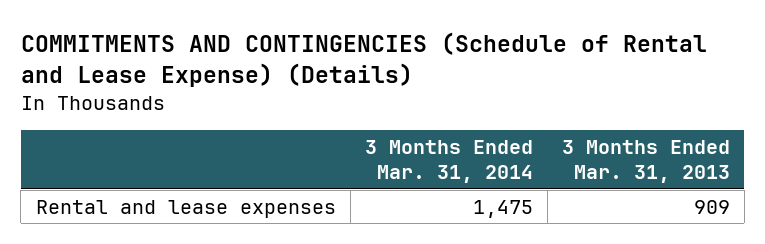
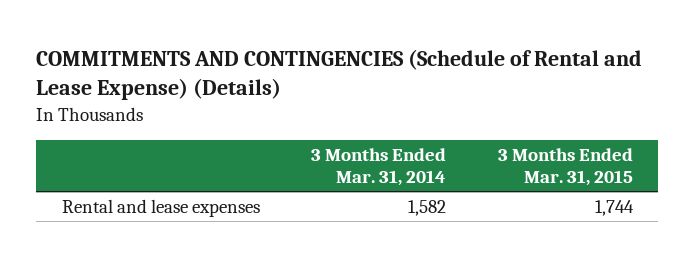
[561,140,730,184] 3 Months Ended Mar. 31, 2013 -> none
none -> [497,147,633,187] 3 Months Ended Mar. 31, 2015
[472,199,533,218] 1,475 -> [408,199,447,216] 1,582

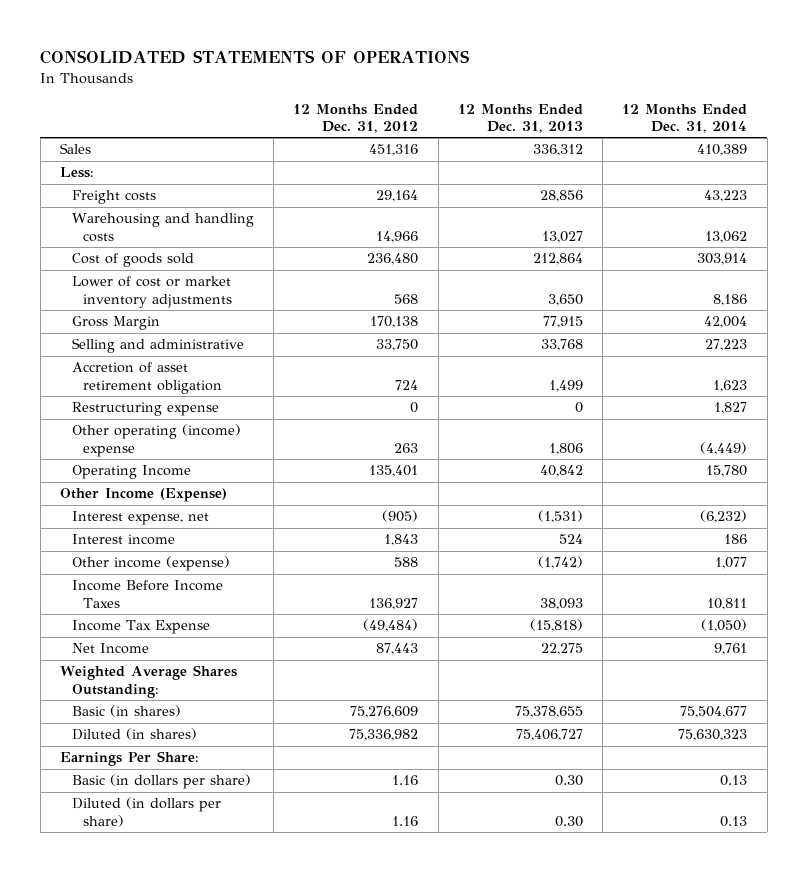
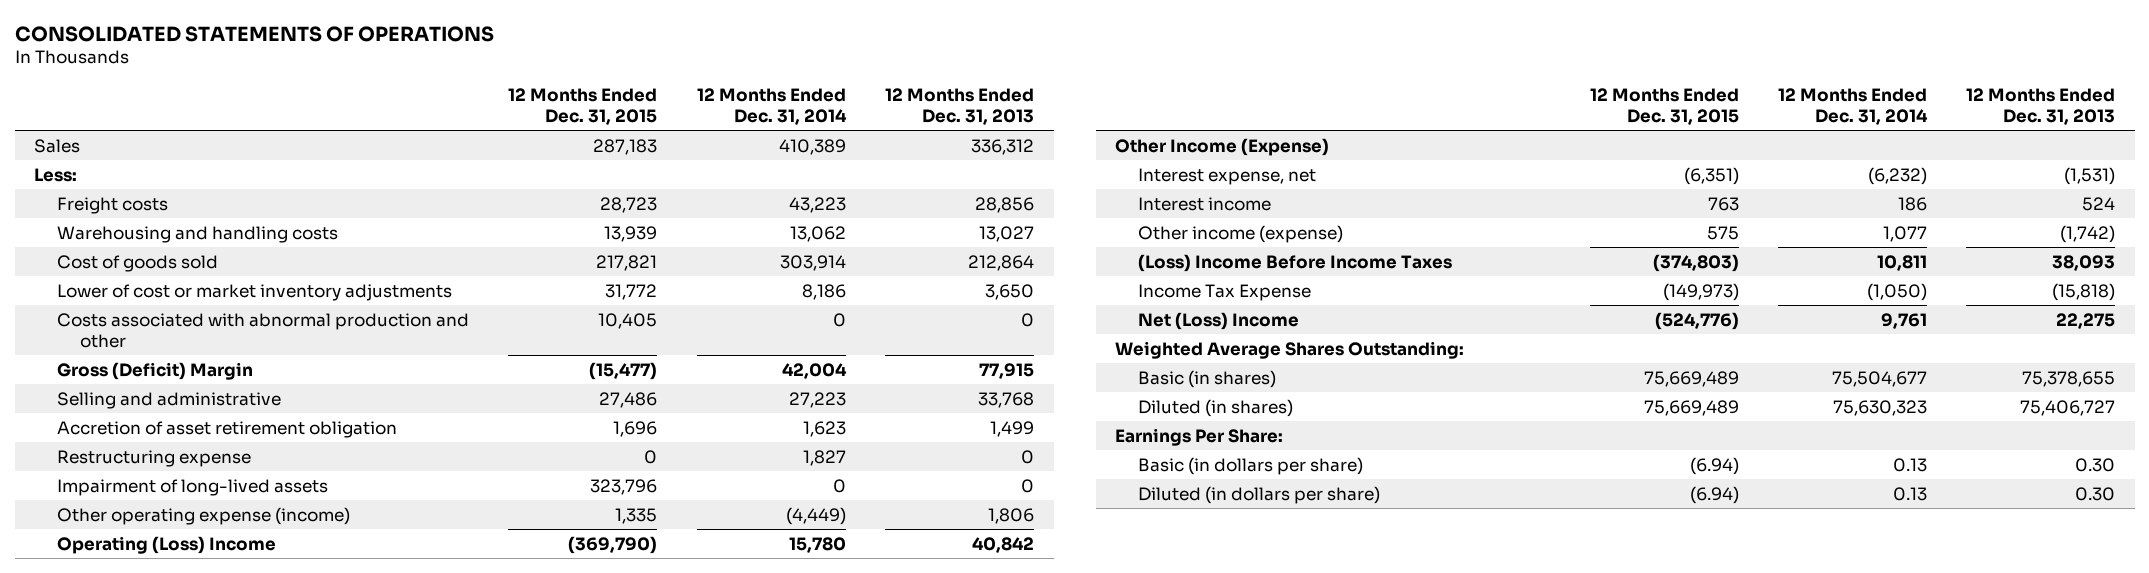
[293,104,419,134] 12 Months Ended Dec. 31, 2012 -> none
none -> [508,87,658,125] 12 Months Ended Dec. 31, 2015
none -> [57,312,470,348] Costs associated with abnormal production and other
[71,316,160,331] Gross Margin -> [57,361,254,380] Gross (Deficit) Margin
none -> [57,478,329,496] Impairment of long-lived assets
[71,424,241,457] Other operating (income) expense -> [57,506,351,525] Other operating expense (income)
[71,465,191,480] Operating Income -> [57,535,277,554] Operating (Loss) Income
[71,580,223,608] Income Before Income Taxes -> [1138,253,1453,272] (Loss) Income Before Income Taxes
[71,643,149,655] Net Income -> [1138,311,1300,330] Net (Loss) Income

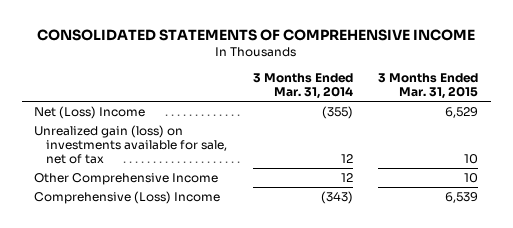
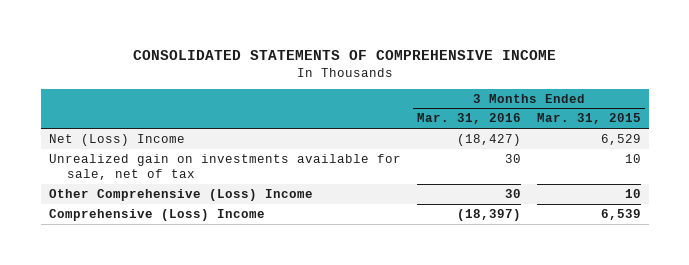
[252,72,353,100] 3 Months Ended Mar. 31, 2014 -> none
none -> [416,113,521,125] Mar. 31, 2016
[34,124,228,165] Unrealized gain (loss) on investments available for sale, net of tax -> [48,153,401,180] Unrealized gain on investments available for sale, net of tax
[34,172,219,185] Other Comprehensive Income -> [48,188,313,201] Other Comprehensive (Loss) Income

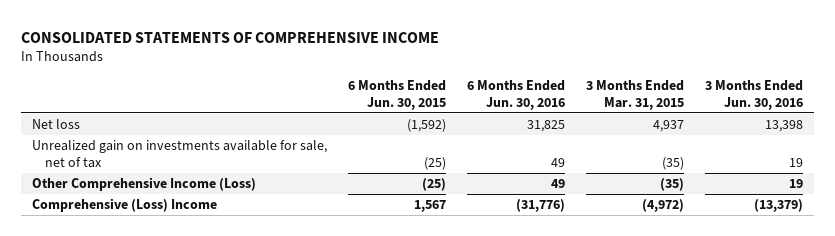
[416,113,521,125] Mar. 31, 2016 -> none
none -> [347,80,446,111] 6 Months Ended Jun. 30, 2015
none -> [466,80,565,111] 6 Months Ended Jun. 30, 2016
none -> [705,80,804,111] 3 Months Ended Jun. 30, 2016
[48,133,185,146] Net (Loss) Income -> [31,119,80,130] Net loss
[600,133,641,145] 6,529 -> [653,120,685,133] 4,937
[624,153,641,163] 10 -> [662,156,685,170] (35)
[48,188,313,201] Other Comprehensive (Loss) Income -> [31,177,256,192] Other Comprehensive Income (Loss)
[624,188,641,198] 10 -> [660,178,685,192] (35)
[600,208,641,220] 6,539 -> [642,199,685,213] (4,972)

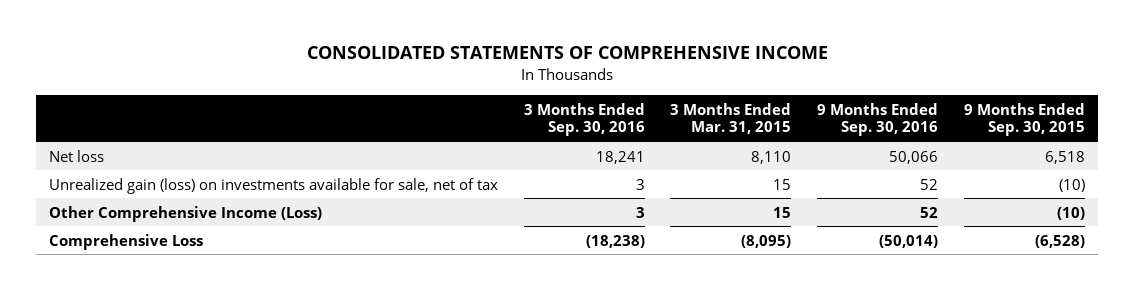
[347,80,446,111] 6 Months Ended Jun. 30, 2015 -> none
[466,80,565,111] 6 Months Ended Jun. 30, 2016 -> none
[705,80,804,111] 3 Months Ended Jun. 30, 2016 -> none
none -> [523,102,645,137] 3 Months Ended Sep. 30, 2016
none -> [817,102,939,137] 9 Months Ended Sep. 30, 2016
none -> [964,102,1086,137] 9 Months Ended Sep. 30, 2015
[653,120,685,133] 4,937 -> [751,150,792,164] 8,110
[31,140,327,168] Unrealized gain on investments available for sale, net of tax -> [48,177,498,194] Unrealized gain (loss) on investments available for sale, net of tax
[662,156,685,170] (35) -> [773,178,792,190] 15
[660,178,685,192] (35) -> [773,206,792,218] 15
[31,198,217,213] Comprehensive (Loss) Income -> [48,233,203,250] Comprehensive Loss
[642,199,685,213] (4,972) -> [741,234,792,248] (8,095)

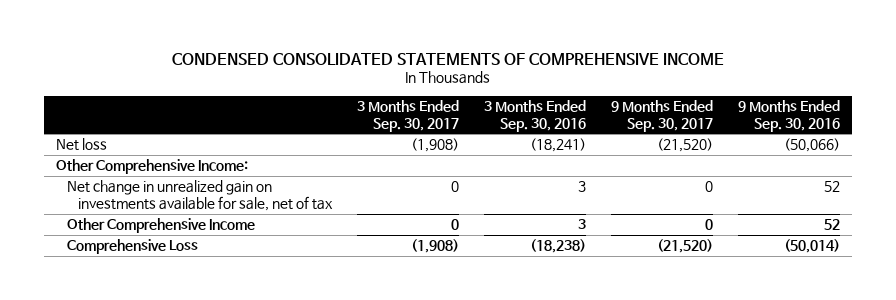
[306,46,828,60] CONSOLIDATED STATEMENTS OF COMPREHENSIVE INCOME -> [172,52,725,65] CONDENSED CONSOLIDATED STATEMENTS OF COMPREHENSIVE INCOME
[670,102,792,135] 3 Months Ended Mar. 31, 2015 -> none
[964,102,1086,137] 9 Months Ended Sep. 30, 2015 -> none
none -> [356,99,459,132] 3 Months Ended Sep. 30, 2017
none -> [610,99,713,132] 9 Months Ended Sep. 30, 2017
[595,150,645,164] 18,241 -> [529,138,586,153] (18,241)
[889,150,939,164] 50,066 -> [783,138,840,153] (50,066)
none -> [56,159,249,175] Other Comprehensive Income:
[48,177,498,194] Unrealized gain (loss) on investments available for sale, net of tax -> [67,180,333,212] Net change in unrealized gain on investments available for sale, net of tax
[48,205,322,222] Other Comprehensive Income (Loss) -> [67,218,256,234] Other Comprehensive Income

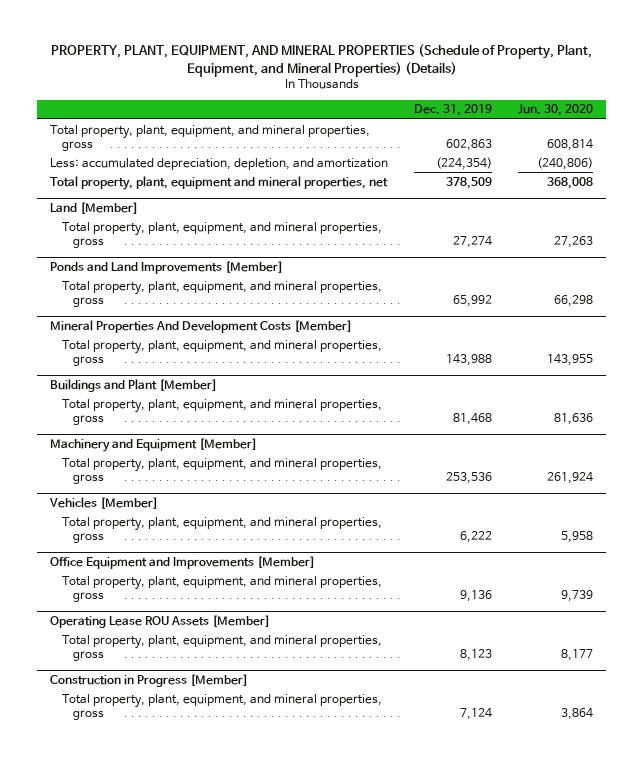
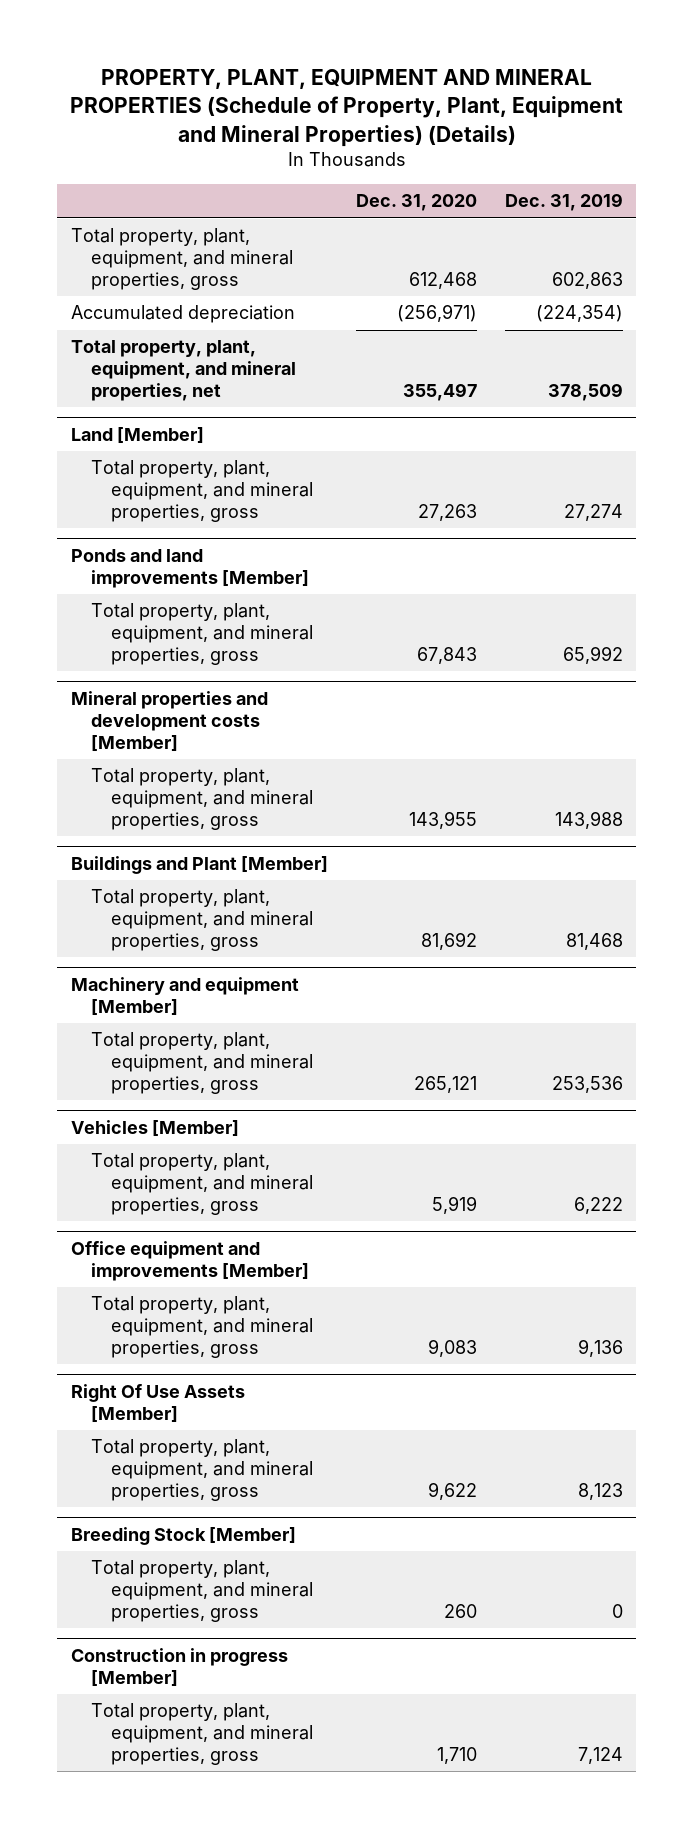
[50,43,592,77] PROPERTY, PLANT, EQUIPMENT, AND MINERAL PROPERTIES (Schedule of Property, Plant, Equipment, and Mineral Properties) (Details) -> [69,69,623,147] PROPERTY, PLANT, EQUIPMENT AND MINERAL PROPERTIES (Schedule of Property, Plant, Equipment and Mineral Properties) (Details)
[518,104,594,117] Jun. 30, 2020 -> none
none -> [355,194,477,212] Dec. 31, 2020
[50,157,389,170] Less: accumulated depreciation, depletion, and amortization -> [71,305,296,324] Accumulated depreciation
[50,175,389,190] Total property, plant, equipment and mineral properties, net -> [71,340,297,402] Total property, plant, equipment, and mineral properties, net
[50,260,284,274] Ponds and Land Improvements [Member] -> [71,549,310,589] Ponds and land improvements [Member]
[50,319,353,333] Mineral Properties And Development Costs [Member] -> [71,691,269,753] Mineral properties and development costs [Member]
[50,437,258,452] Machinery and Equipment [Member] -> [71,977,300,1017] Machinery and equipment [Member]
[50,555,316,569] Office Equipment and Improvements [Member] -> [71,1241,310,1282] Office equipment and improvements [Member]
[50,614,271,628] Operating Lease ROU Assets [Member] -> [71,1384,246,1424] Right Of Use Assets [Member]
none -> [71,1527,297,1546] Breeding Stock [Member]
none -> [91,1560,313,1623] Total property, plant, equipment, and mineral properties, gross
[50,673,249,687] Construction in Progress [Member] -> [71,1648,289,1688] Construction in progress [Member]

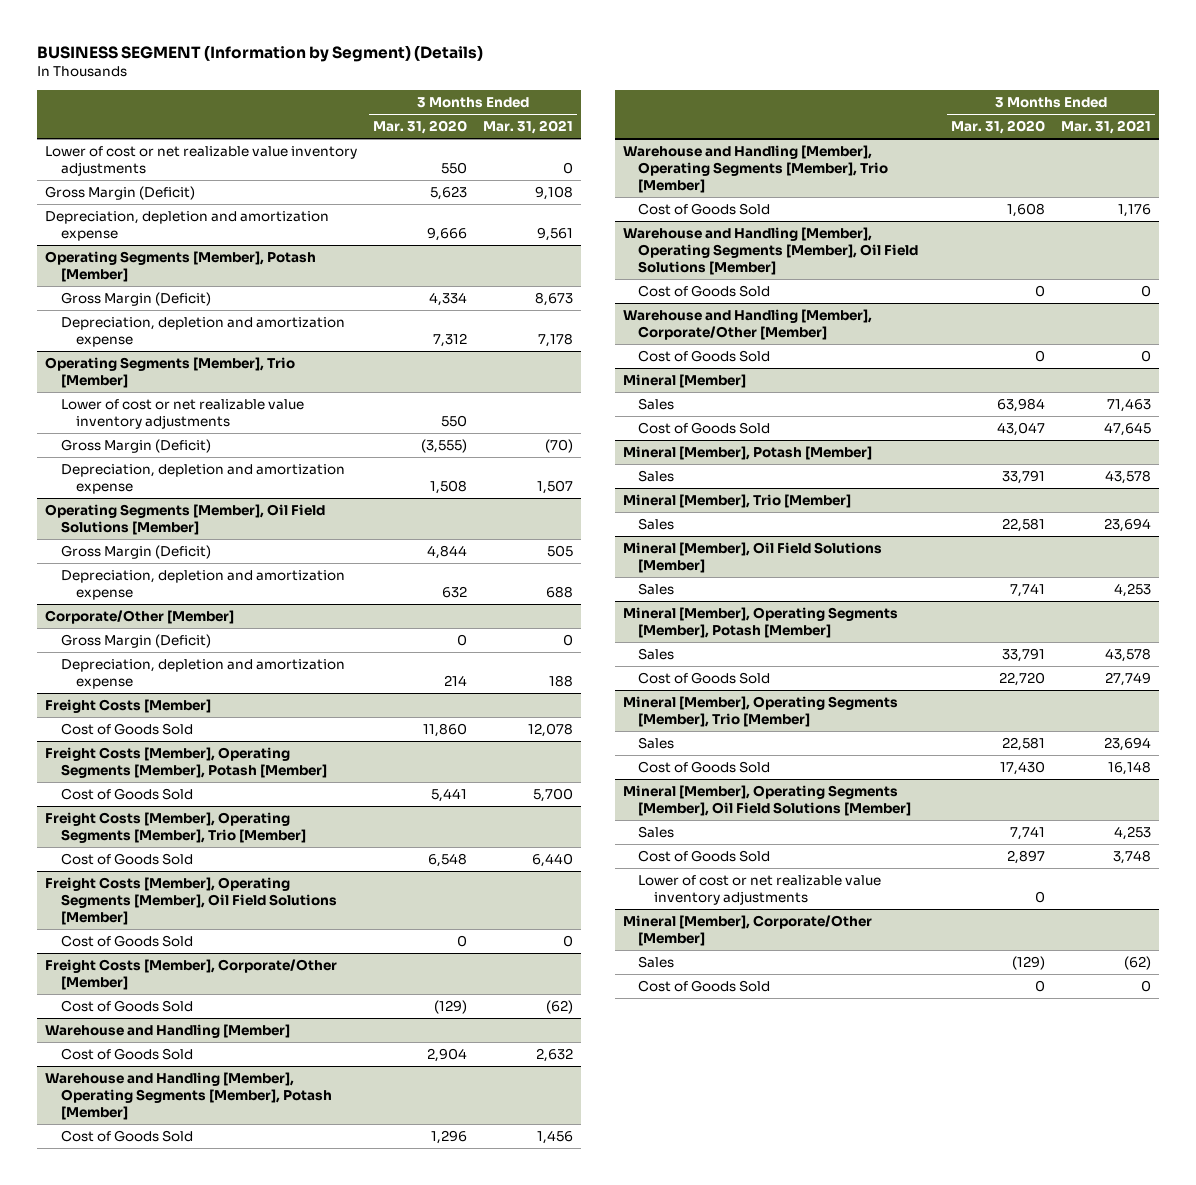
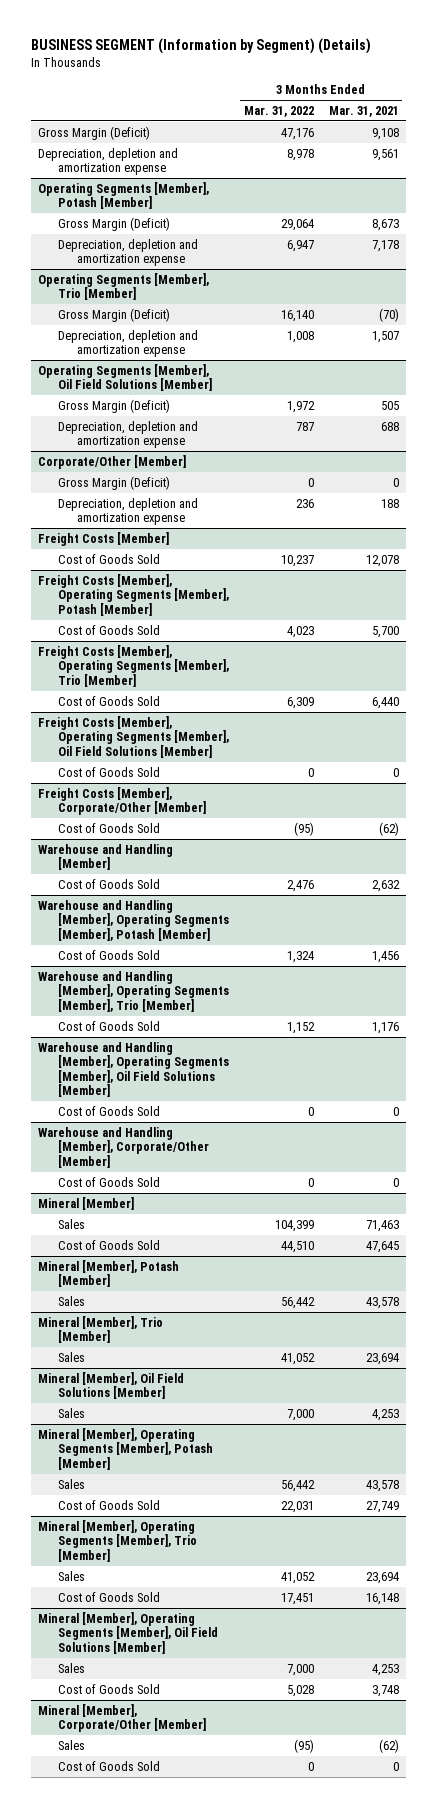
[372,120,467,135] Mar. 31, 2020 -> none
none -> [243,105,314,117] Mar. 31, 2022
[44,146,357,176] Lower of cost or net realizable value inventory adjustments -> none
[60,399,304,429] Lower of cost or net realizable value inventory adjustments -> none
[638,875,882,905] Lower of cost or net realizable value inventory adjustments -> none

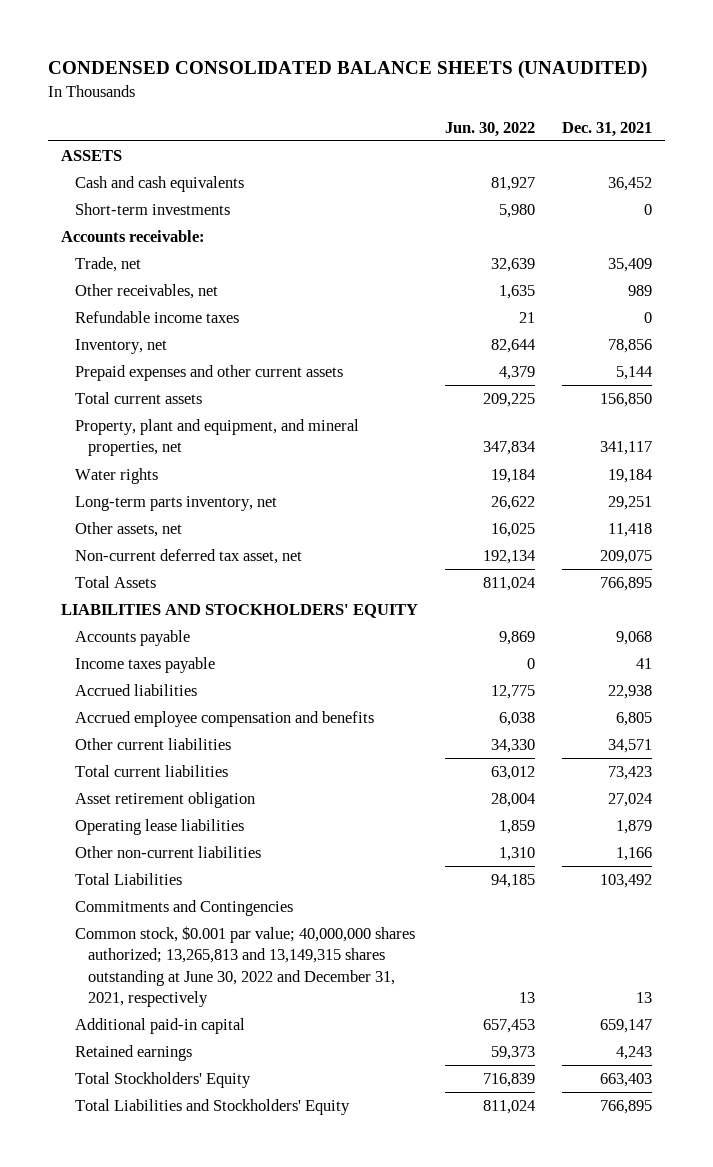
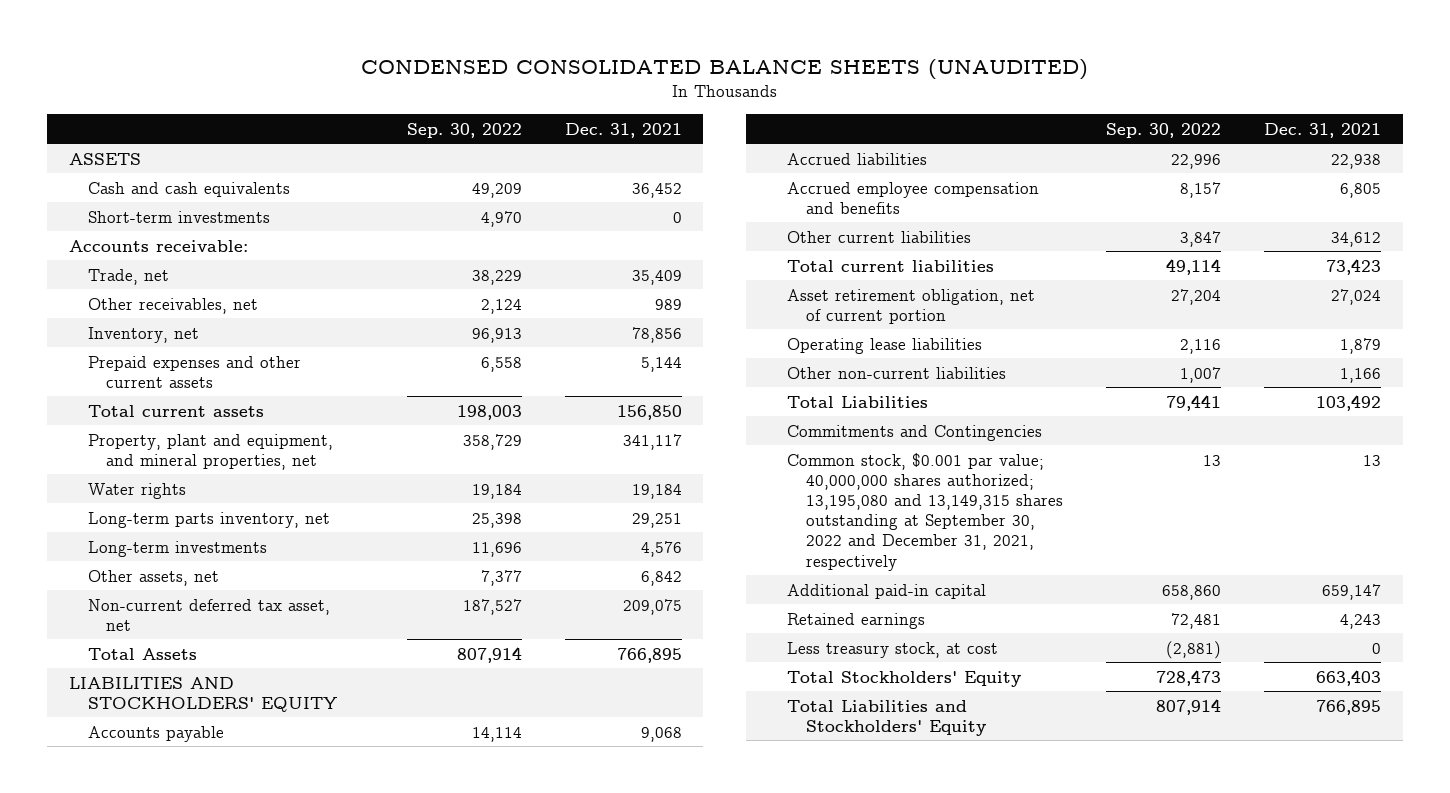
[445,121,536,137] Jun. 30, 2022 -> none
none -> [406,122,522,138] Sep. 30, 2022
[74,311,239,324] Refundable income taxes -> none
none -> [87,540,267,557] Long-term investments
[607,523,652,538] 11,418 -> [640,570,682,586] 6,842
[74,657,215,674] Income taxes payable -> none
[607,739,652,754] 34,571 -> [1330,231,1381,247] 34,612
[74,792,255,809] Asset retirement obligation -> [786,288,1035,324] Asset retirement obligation, net of current portion
[74,926,415,1007] Common stock, $0.001 par value; 40,000,000 shares authorized; 13,265,813 and 13,149,315 shares outstanding at June 30, 2022 and December 31, 2021, respectively -> [786,452,1063,571] Common stock, $0.001 par value; 40,000,000 shares authorized; 13,195,080 and 13,149,315 shares outstanding at September 30, 2022 and December 31, 2021, respectively
none -> [786,641,998,658] Less treasury stock, at cost

